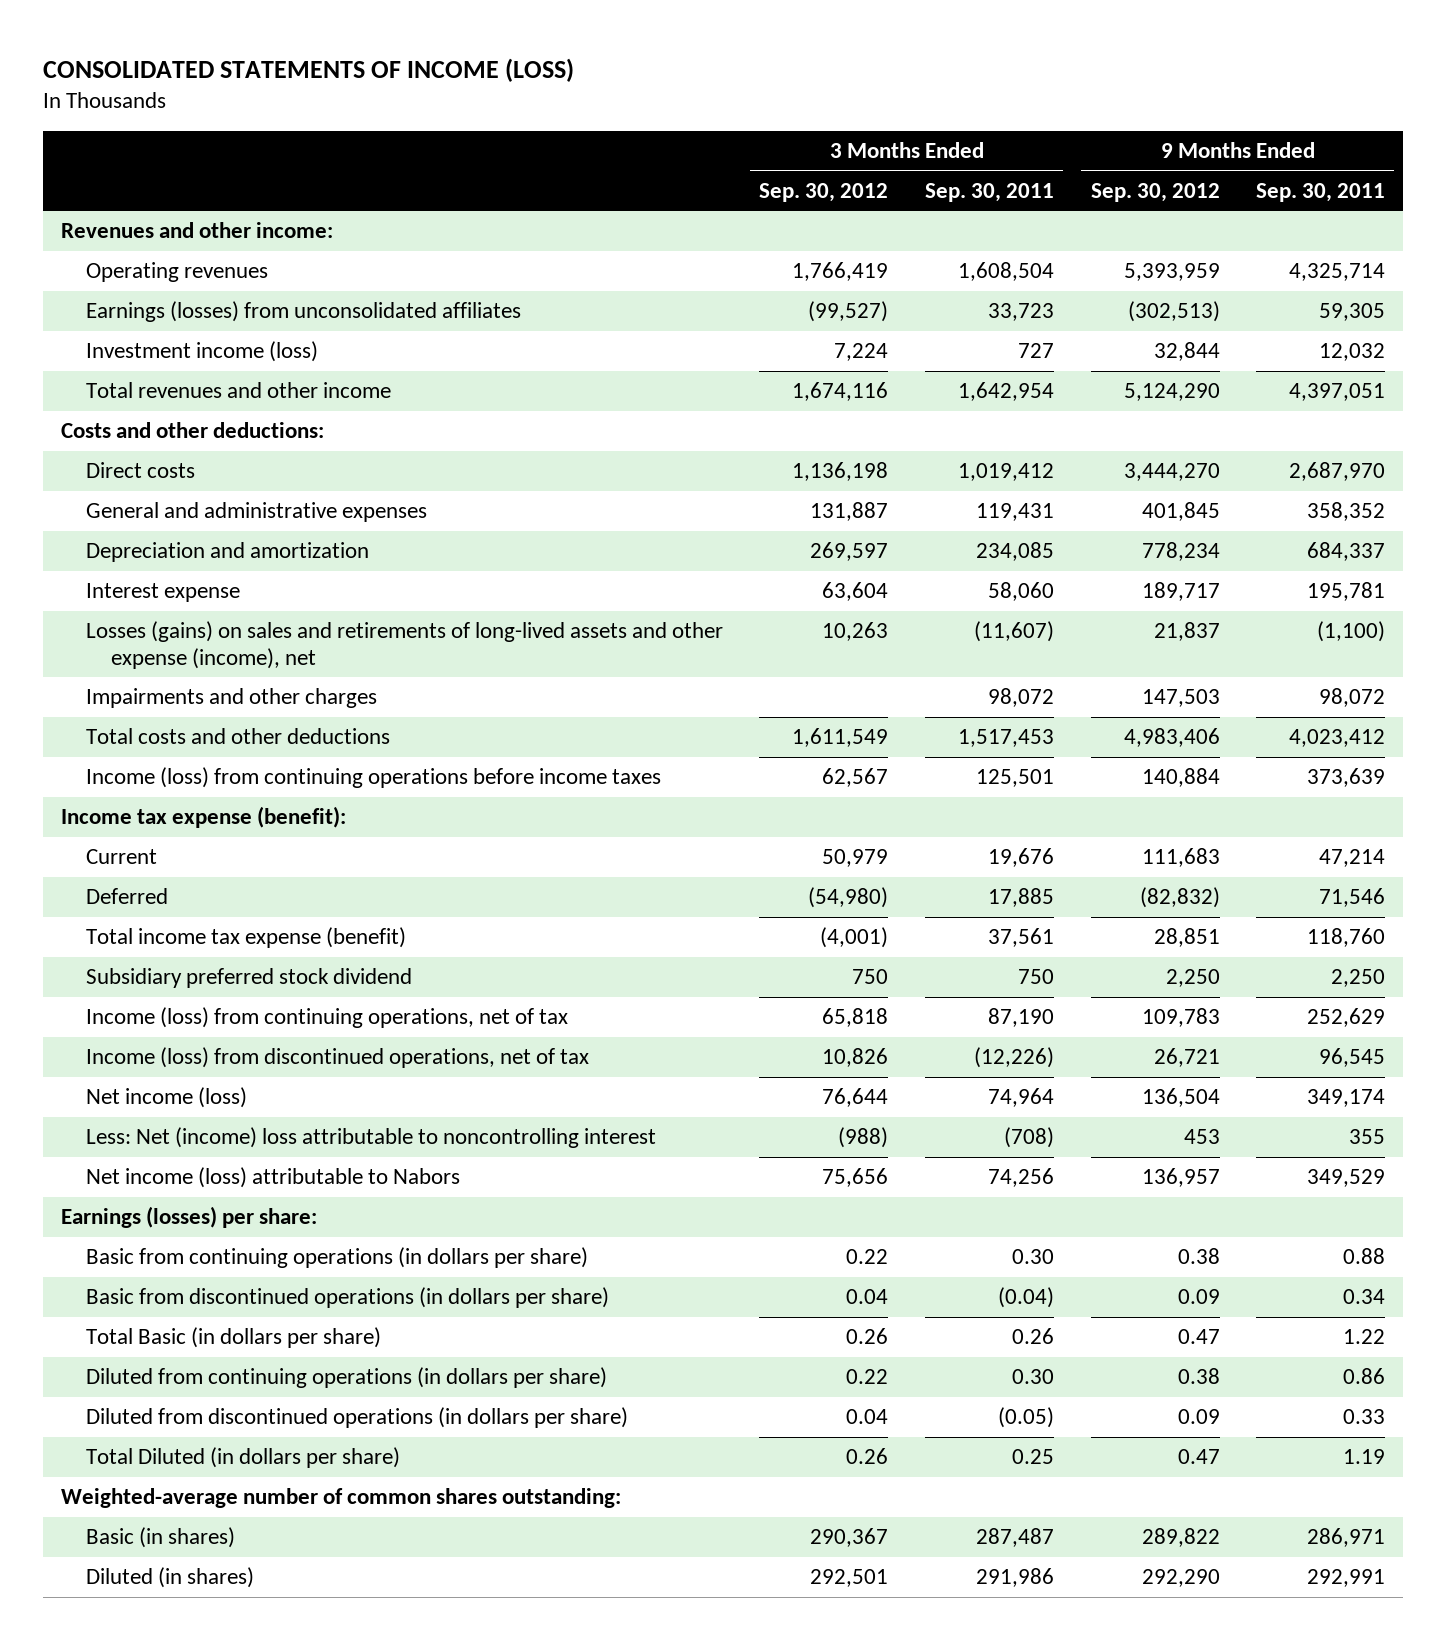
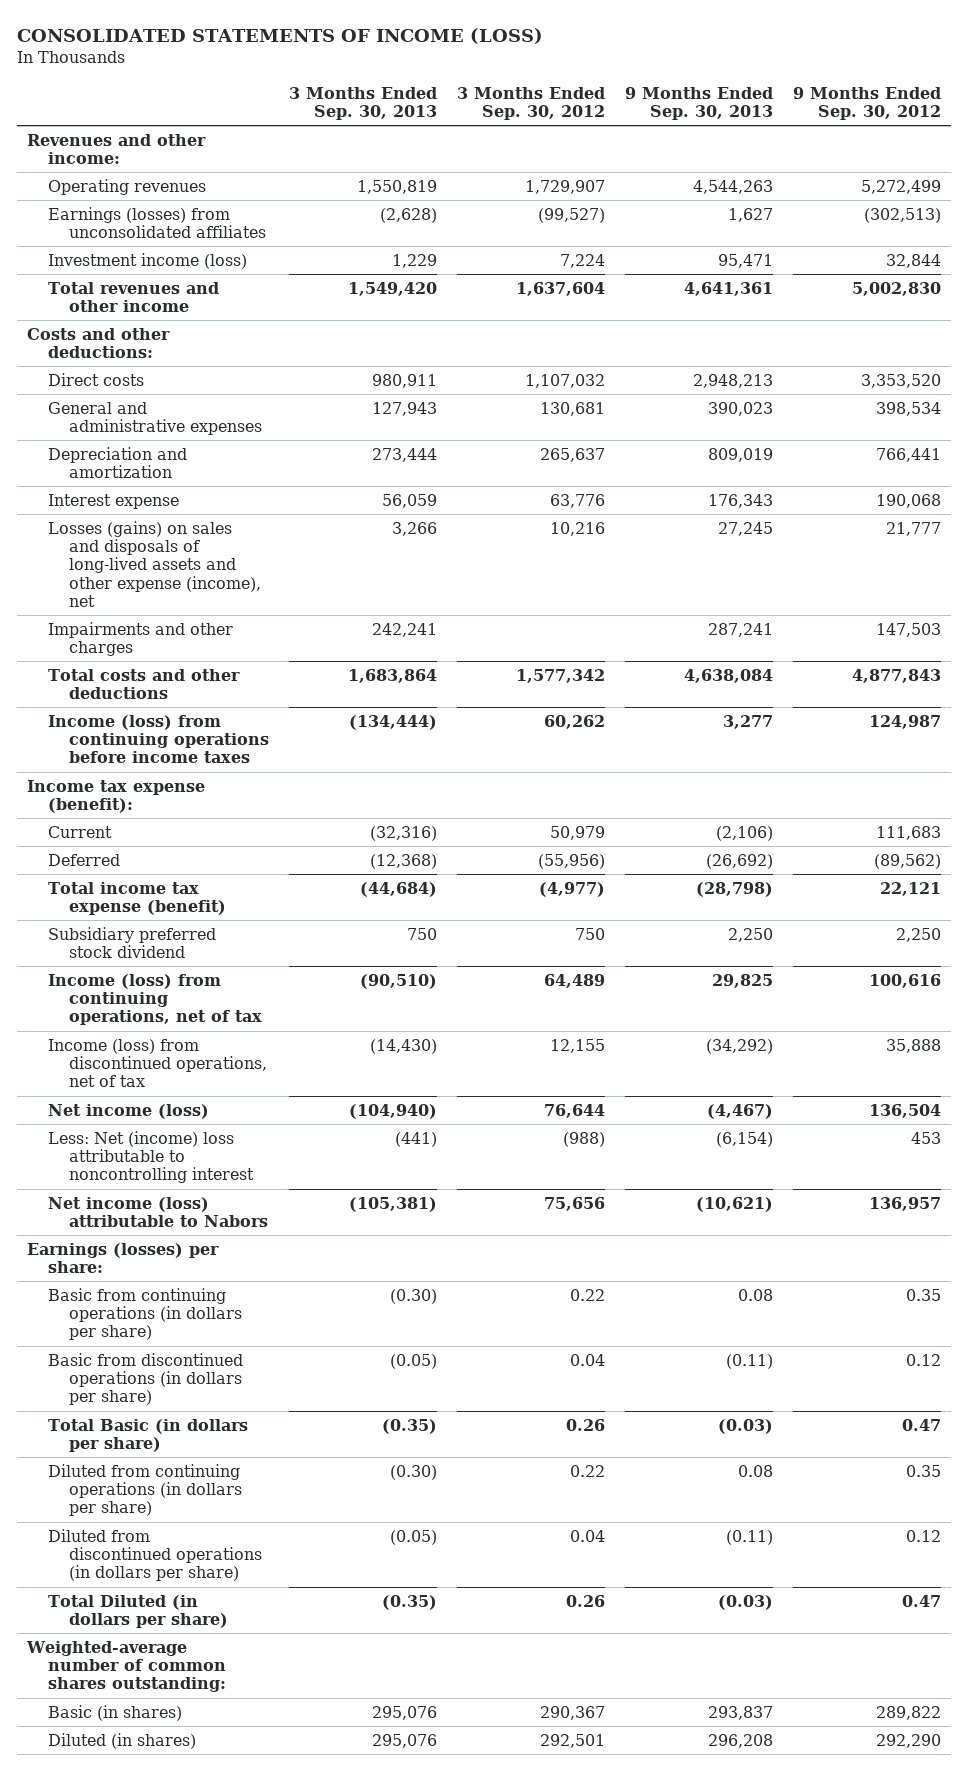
[924,182,1054,202] Sep. 30, 2011 -> none
[1256,182,1386,202] Sep. 30, 2011 -> none
none -> [289,86,438,121] 3 Months Ended Sep. 30, 2013
none -> [624,86,773,121] 9 Months Ended Sep. 30, 2013
[792,262,889,282] 1,766,419 -> [524,179,605,194] 1,729,907
[1123,263,1220,282] 5,393,959 -> [860,179,941,194] 5,272,499
[792,382,889,402] 1,674,116 -> [515,281,605,296] 1,637,604
[1123,383,1220,402] 5,124,290 -> [851,281,941,296] 5,002,830
[792,462,889,482] 1,136,198 -> [524,373,605,388] 1,107,032
[1123,463,1220,482] 3,444,270 -> [860,373,941,388] 3,353,520
[810,502,889,522] 131,887 -> [539,401,605,416] 130,681
[1141,502,1220,522] 401,845 -> [875,401,941,416] 398,534
[810,542,889,562] 269,597 -> [539,447,605,462] 265,637
[1141,542,1220,562] 778,234 -> [875,447,941,462] 766,441
[822,582,889,602] 63,604 -> [549,493,605,508] 63,776
[1141,582,1220,602] 189,717 -> [875,493,941,508] 190,068
[85,621,723,669] Losses (gains) on sales and retirements of long-lived assets and other expense (income), net -> [48,520,262,607] Losses (gains) on sales and disposals of long-lived assets and other expense (income), net
[822,622,889,642] 10,263 -> [549,521,605,536] 10,216
[1153,622,1220,642] 21,837 -> [885,521,941,536] 21,777
[792,728,889,748] 1,611,549 -> [515,668,605,683] 1,577,342
[1123,728,1220,748] 4,983,406 -> [851,668,941,683] 4,877,843
[822,768,889,788] 62,567 -> [543,714,605,729] 60,262
[1141,768,1220,788] 140,884 -> [868,714,941,729] 124,987
[808,887,889,909] (54,980) -> [537,853,605,869] (55,956)
[1139,887,1220,909] (82,832) -> [873,853,941,869] (89,562)
[820,927,889,949] (4,001) -> [538,881,605,897] (4,977)
[1153,928,1220,948] 28,851 -> [879,881,941,896] 22,121
[822,1008,889,1028] 65,818 -> [543,973,605,988] 64,489
[1141,1008,1220,1028] 109,783 -> [868,973,941,988] 100,616
[822,1048,889,1068] 10,826 -> [549,1038,605,1053] 12,155
[1153,1048,1220,1068] 26,721 -> [885,1038,941,1053] 35,888
[1177,1248,1220,1265] 0.38 -> [905,1288,941,1301] 0.35
[1177,1289,1220,1305] 0.09 -> [905,1353,941,1366] 0.12
[1177,1368,1220,1385] 0.38 -> [905,1464,941,1477] 0.35
[1177,1409,1220,1425] 0.09 -> [905,1529,941,1542] 0.12

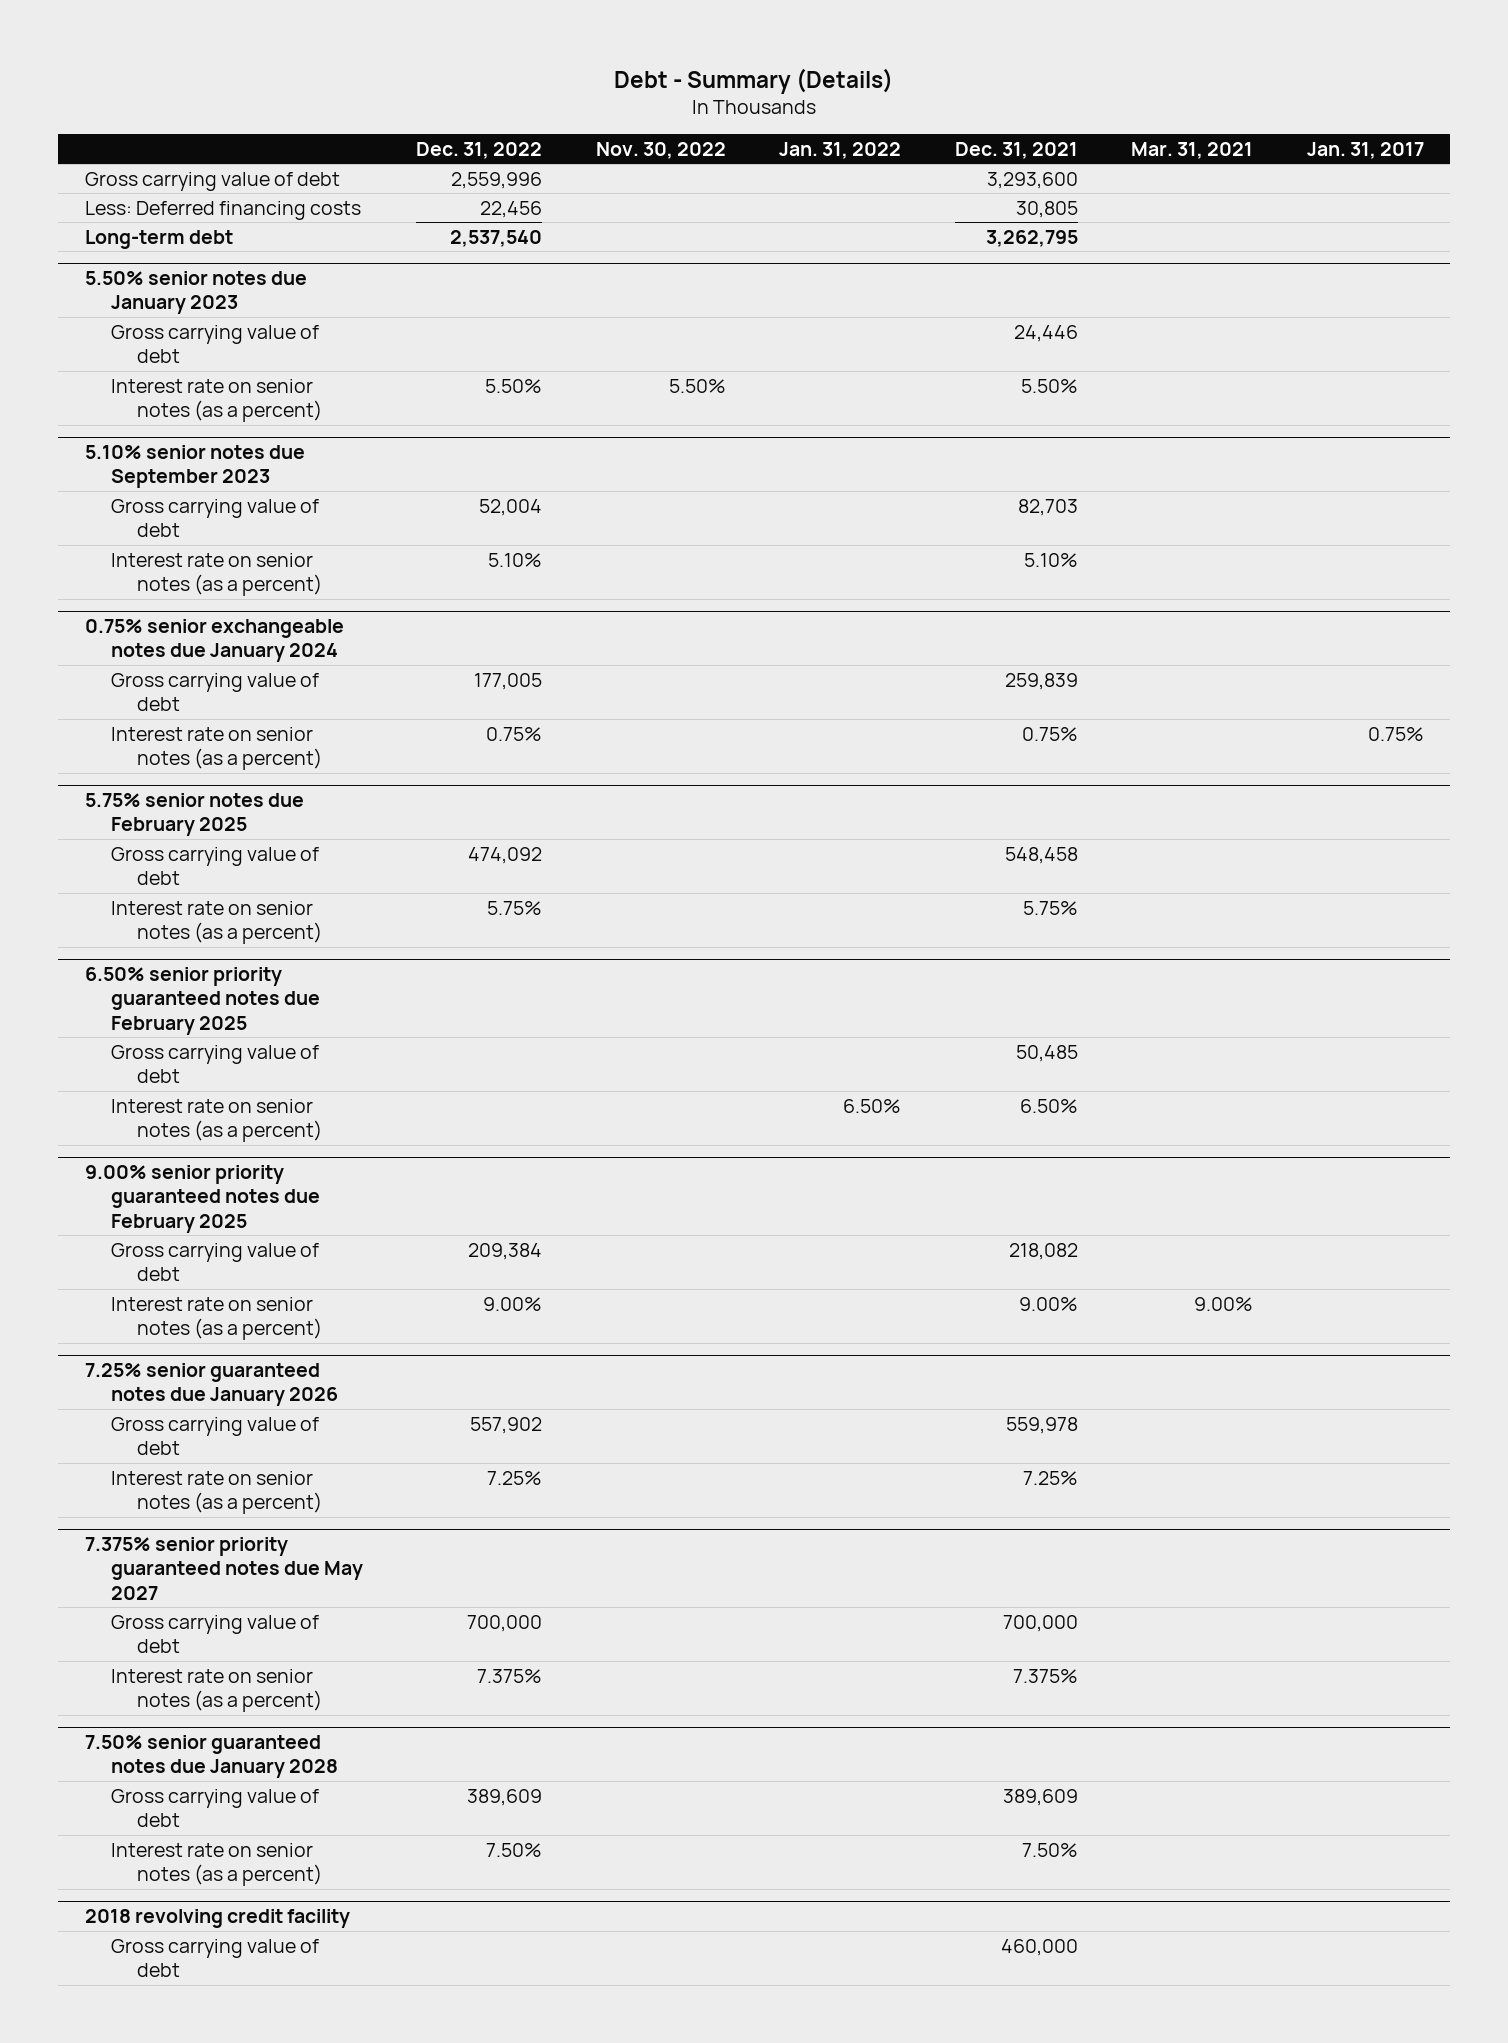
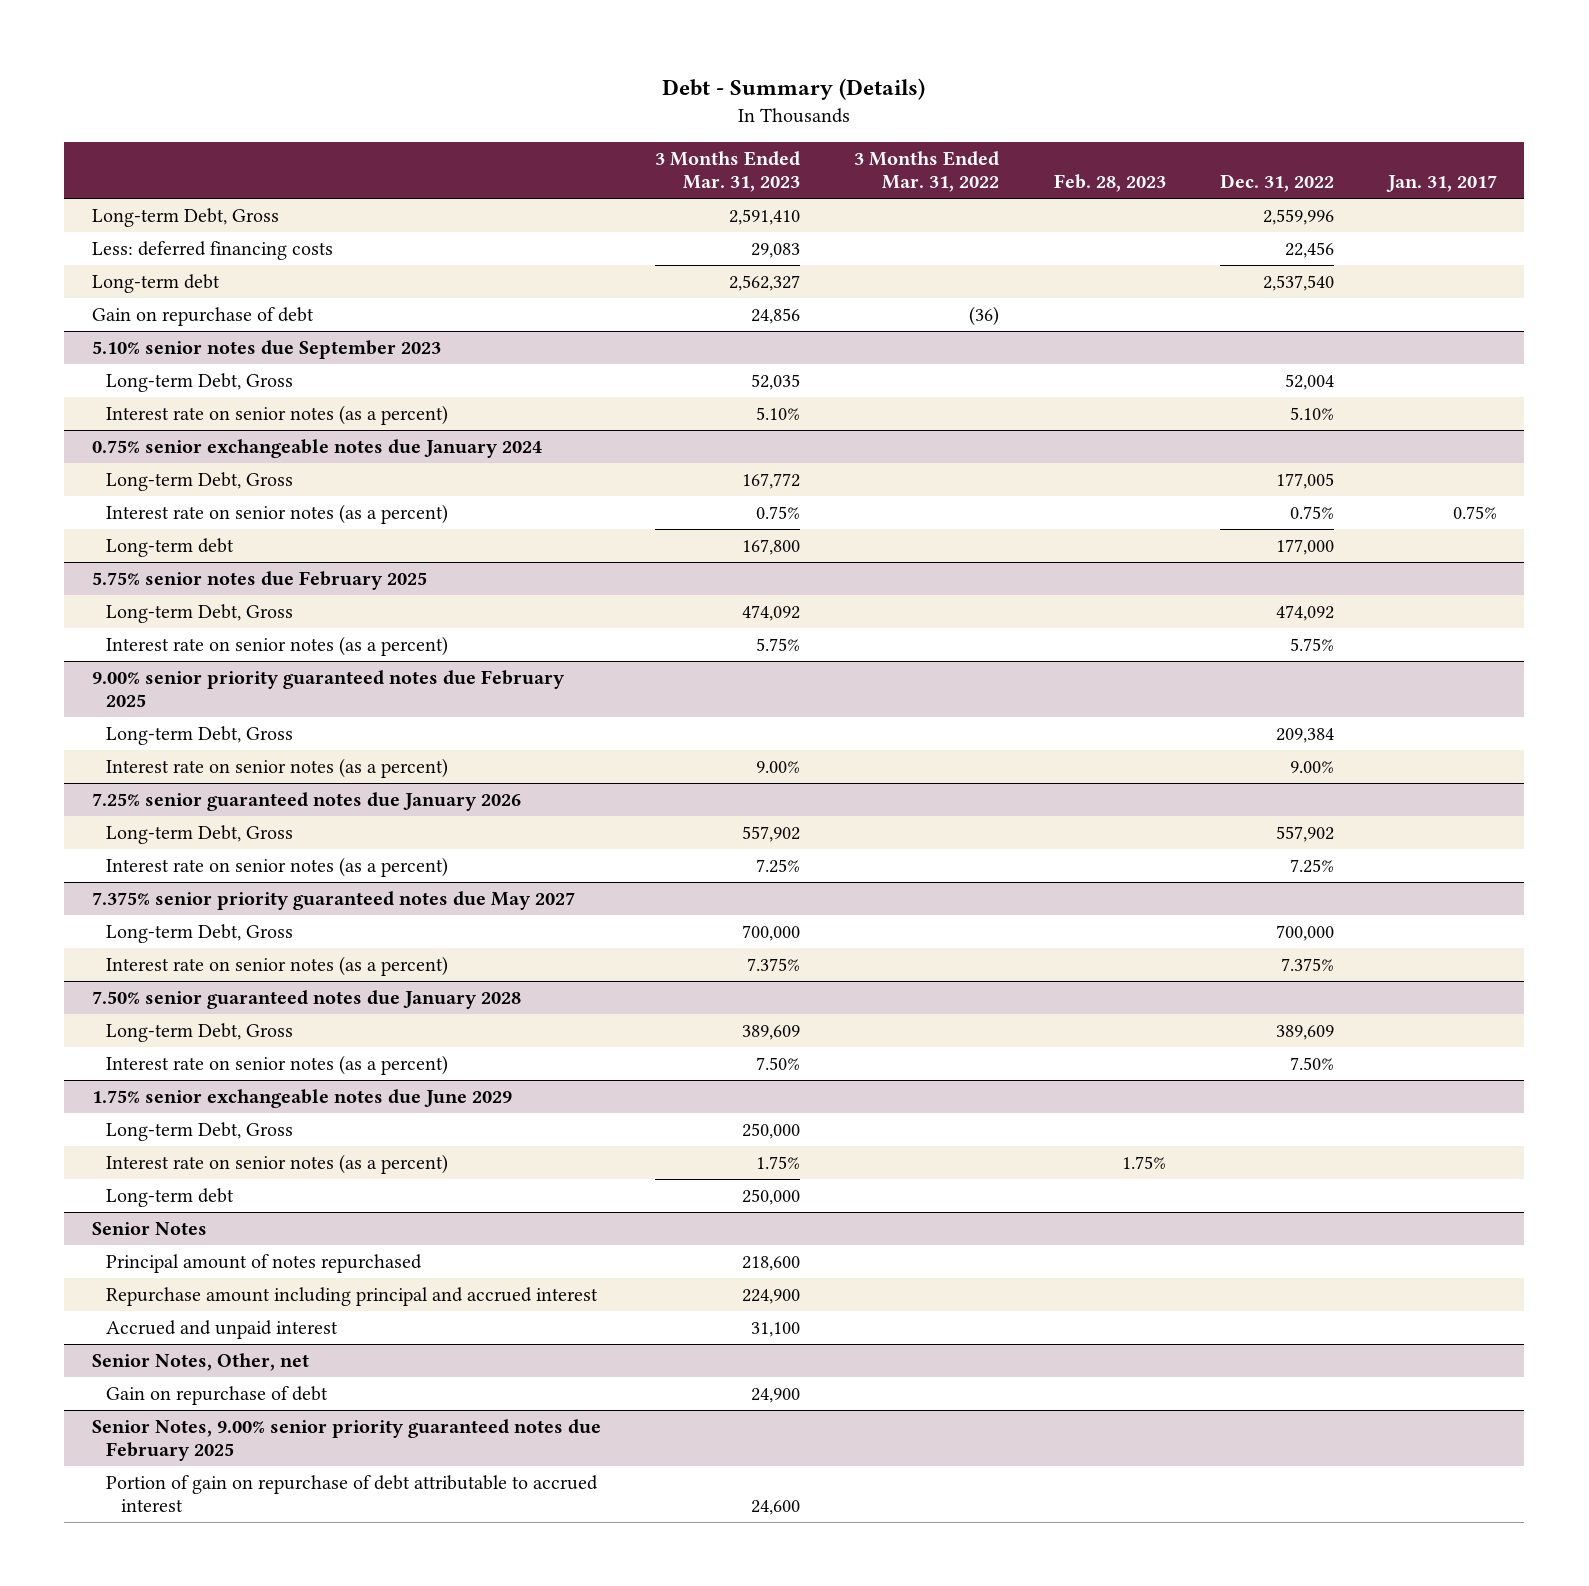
[595,141,726,159] Nov. 30, 2022 -> none
[779,141,902,159] Jan. 31, 2022 -> none
[954,141,1078,159] Dec. 31, 2021 -> none
[1131,141,1254,159] Mar. 31, 2021 -> none
none -> [654,151,800,193] 3 Months Ended Mar. 31, 2023
none -> [854,151,1000,193] 3 Months Ended Mar. 31, 2022
none -> [1053,174,1166,193] Feb. 28, 2023
[84,171,340,191] Gross carrying value of debt -> [91,207,279,227] Long-term Debt, Gross
[84,200,361,220] Less: Deferred financing costs -> [91,240,333,260] Less: deferred financing costs
[84,271,307,315] 5.50% senior notes due January 2023 -> none
[110,324,319,364] Gross carrying value of debt -> none
[110,378,322,423] Interest rate on senior notes (as a percent) -> none
none -> [91,306,314,326] Gain on repurchase of debt
[110,498,319,538] Gross carrying value of debt -> [106,372,294,392] Long-term Debt, Gross
[110,672,319,712] Gross carrying value of debt -> [106,471,294,491] Long-term Debt, Gross
none -> [106,537,235,557] Long-term debt
[110,846,319,886] Gross carrying value of debt -> [106,603,294,623] Long-term Debt, Gross
[84,967,320,1035] 6.50% senior priority guaranteed notes due February 2025 -> none
[110,1044,319,1084] Gross carrying value of debt -> none
[110,1098,322,1143] Interest rate on senior notes (as a percent) -> none
[110,1242,319,1282] Gross carrying value of debt -> [106,725,294,745] Long-term Debt, Gross
[110,1416,319,1456] Gross carrying value of debt -> [106,824,294,844] Long-term Debt, Gross
[110,1614,319,1654] Gross carrying value of debt -> [106,923,294,943] Long-term Debt, Gross
[110,1788,319,1828] Gross carrying value of debt -> [106,1022,294,1042] Long-term Debt, Gross
[84,1909,350,1929] 2018 revolving credit facility -> none
none -> [91,1088,512,1108] 1.75% senior exchangeable notes due June 2029
[110,1938,319,1978] Gross carrying value of debt -> [106,1121,294,1141] Long-term Debt, Gross
none -> [106,1153,449,1174] Interest rate on senior notes (as a percent)
none -> [106,1187,235,1207] Long-term debt
none -> [91,1221,207,1235] Senior Notes
none -> [106,1253,423,1273] Principal amount of notes repurchased
none -> [106,1286,599,1306] Repurchase amount including principal and accrued interest
none -> [106,1319,339,1339] Accrued and unpaid interest
none -> [91,1352,309,1371] Senior Notes, Other, net
none -> [106,1385,329,1405] Gain on repurchase of debt
none -> [91,1418,601,1462] Senior Notes, 9.00% senior priority guaranteed notes due February 2025
none -> [106,1474,599,1513] Portion of gain on repurchase of debt attributable to accrued interest

